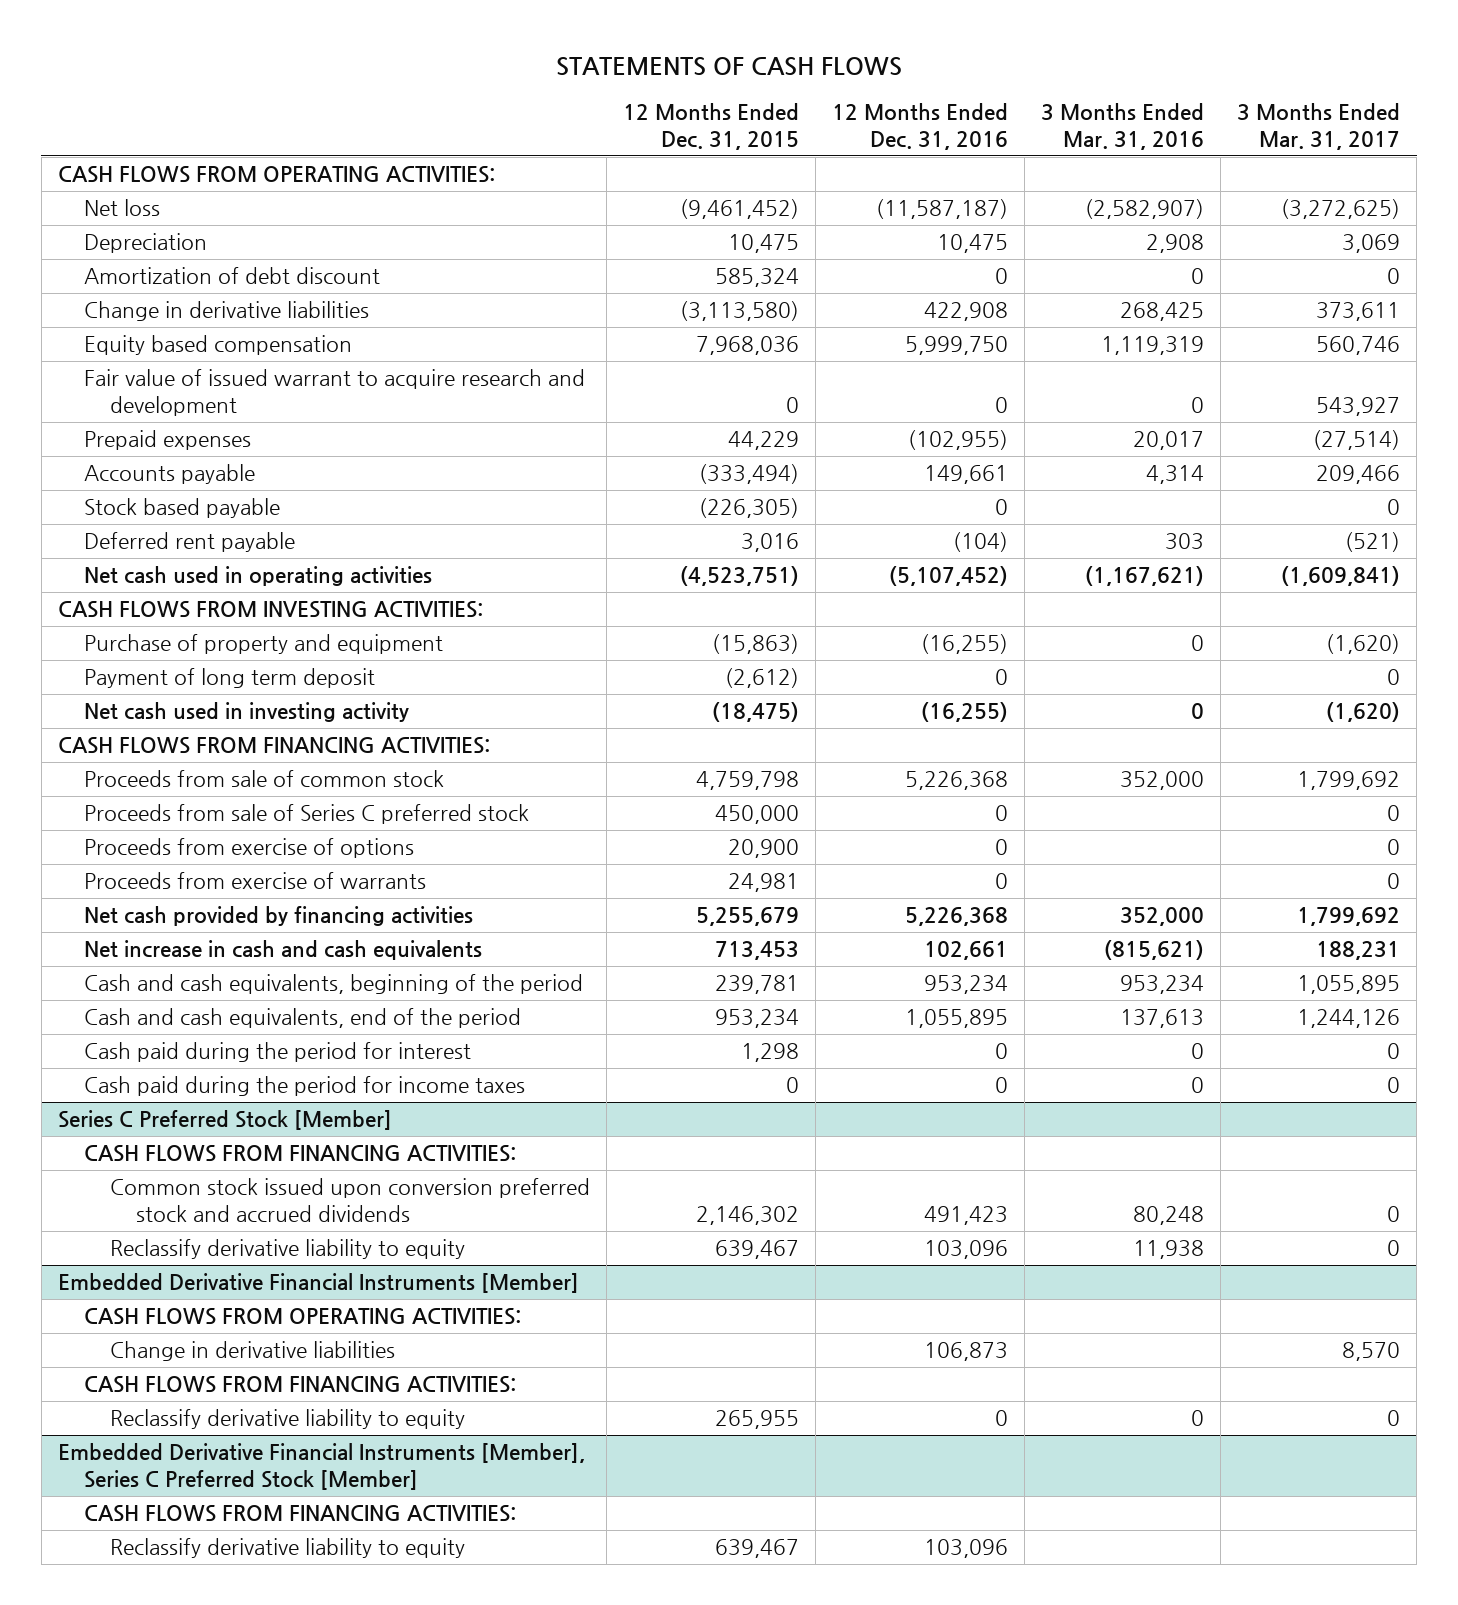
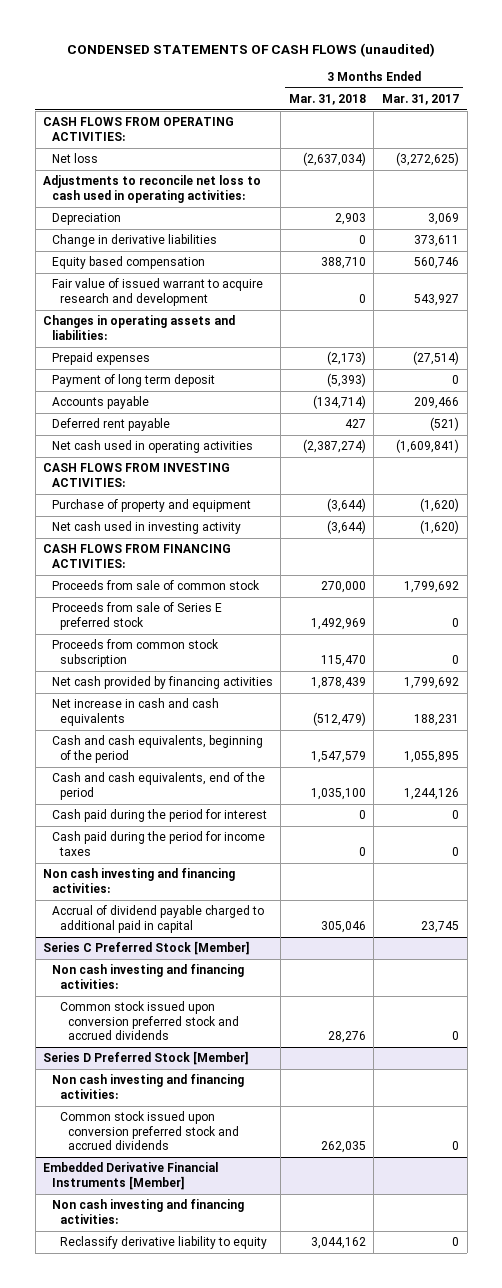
[556,57,903,77] STATEMENTS OF CASH FLOWS -> [67,42,436,57] CONDENSED STATEMENTS OF CASH FLOWS (unaudited)
[622,103,799,151] 12 Months Ended Dec. 31, 2015 -> none
[831,103,1008,151] 12 Months Ended Dec. 31, 2016 -> none
[1041,103,1205,151] 3 Months Ended Mar. 31, 2016 -> none
none -> [288,93,366,105] Mar. 31, 2018
none -> [43,175,262,203] Adjustments to reconcile net loss to cash used in operating activities:
[83,267,380,285] Amortization of debt discount -> none
none -> [43,315,236,340] Changes in operating assets and liabilities:
[83,668,375,689] Payment of long term deposit -> [51,374,215,388] Payment of long term deposit
[83,498,280,519] Stock based payable -> none
[83,838,414,859] Proceeds from exercise of options -> none
[83,872,426,890] Proceeds from exercise of warrants -> none
[83,804,529,825] Proceeds from sale of Series C preferred stock -> [51,602,222,630] Proceeds from sale of Series E preferred stock
none -> [51,639,219,667] Proceeds from common stock subscription
none -> [43,868,236,893] Non cash investing and financing activities:
none -> [51,905,264,933] Accrual of dividend payable charged to additional paid in capital
[83,1145,516,1163] CASH FLOWS FROM FINANCING ACTIVITIES: -> none
none -> [51,964,244,989] Non cash investing and financing activities:
[109,1239,465,1260] Reclassify derivative liability to equity -> none
none -> [43,1051,250,1066] Series D Preferred Stock [Member]
none -> [51,1074,244,1099] Non cash investing and financing activities:
none -> [59,1111,240,1151] Common stock issued upon conversion preferred stock and accrued dividends
[83,1308,521,1326] CASH FLOWS FROM OPERATING ACTIVITIES: -> none
[109,1341,395,1362] Change in derivative liabilities -> none
[83,1376,516,1394] CASH FLOWS FROM FINANCING ACTIVITIES: -> none
none -> [51,1199,244,1224] Non cash investing and financing activities:
[57,1443,585,1491] Embedded Derivative Financial Instruments [Member], Series C Preferred Stock [Member] -> none
[83,1505,516,1523] CASH FLOWS FROM FINANCING ACTIVITIES: -> none
[109,1538,465,1559] Reclassify derivative liability to equity -> none

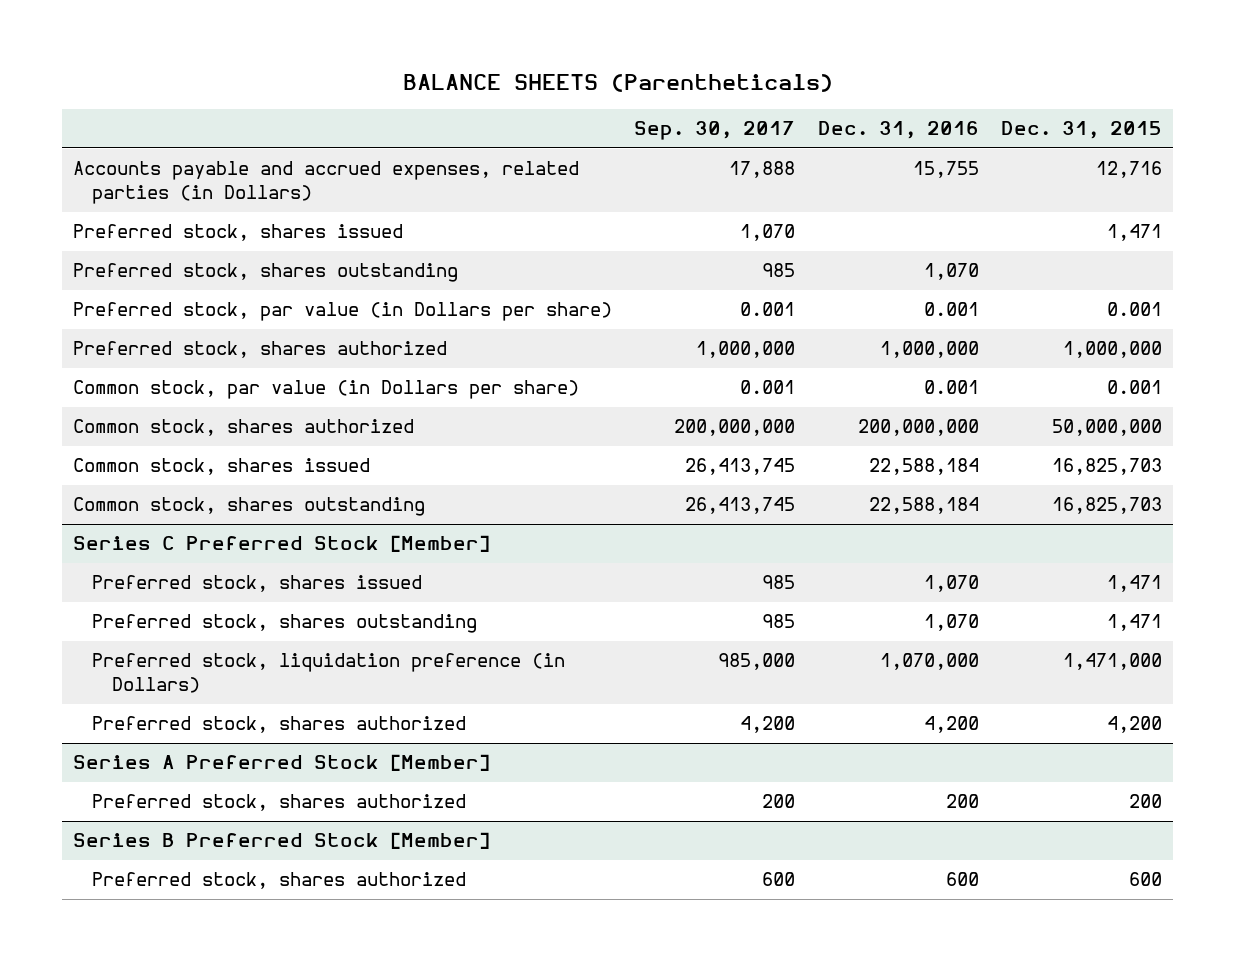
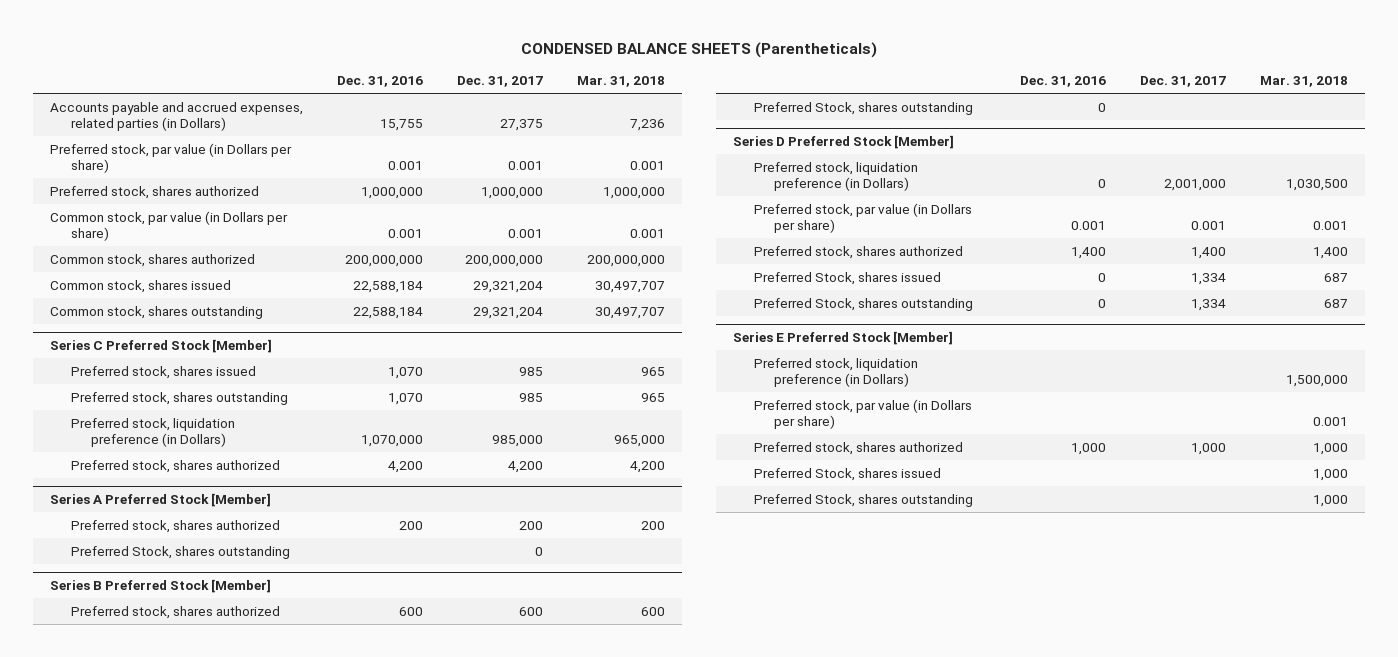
[402,74,833,93] BALANCE SHEETS (Parentheticals) -> [521,42,878,59] CONDENSED BALANCE SHEETS (Parentheticals)
[634,121,796,141] Sep. 30, 2017 -> none
[1001,121,1163,140] Dec. 31, 2015 -> none
none -> [457,76,544,88] Dec. 31, 2017
none -> [577,76,666,88] Mar. 31, 2018
[72,224,403,242] Preferred stock, shares issued -> none
[72,263,458,283] Preferred stock, shares outstanding -> none
none -> [70,545,290,559] Preferred Stock, shares outstanding
none -> [753,101,973,115] Preferred Stock, shares outstanding
none -> [733,134,955,149] Series D Preferred Stock [Member]
none -> [753,161,918,191] Preferred stock, liquidation preference (in Dollars)
none -> [753,202,972,233] Preferred stock, par value (in Dollars per share)
none -> [753,245,963,259] Preferred stock, shares authorized
none -> [753,271,941,285] Preferred Stock, shares issued
none -> [753,297,973,311] Preferred Stock, shares outstanding
none -> [733,330,954,345] Series E Preferred Stock [Member]
none -> [753,357,918,387] Preferred stock, liquidation preference (in Dollars)
none -> [753,398,972,429] Preferred stock, par value (in Dollars per share)
none -> [753,441,963,455] Preferred stock, shares authorized
none -> [753,467,941,481] Preferred Stock, shares issued
none -> [753,493,973,507] Preferred Stock, shares outstanding

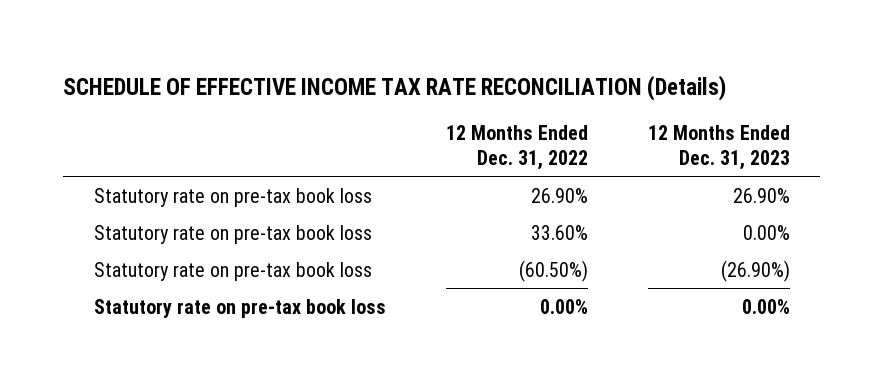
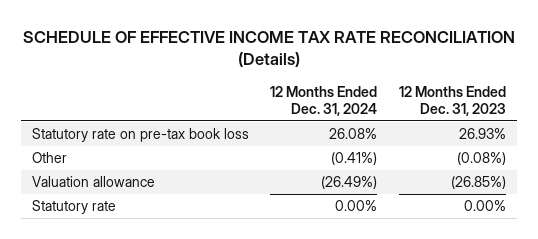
[445,125,588,170] 12 Months Ended Dec. 31, 2022 -> none
none -> [270,85,378,116] 12 Months Ended Dec. 31, 2024
[93,224,372,244] Statutory rate on pre-tax book loss -> none
[93,261,372,281] Statutory rate on pre-tax book loss -> none
[733,187,791,203] 26.90% -> [458,128,506,140] 26.93%
none -> [31,152,67,164] Other
none -> [31,176,155,188] Valuation allowance
[93,298,386,318] Statutory rate on pre-tax book loss -> [31,200,116,215] Statutory rate

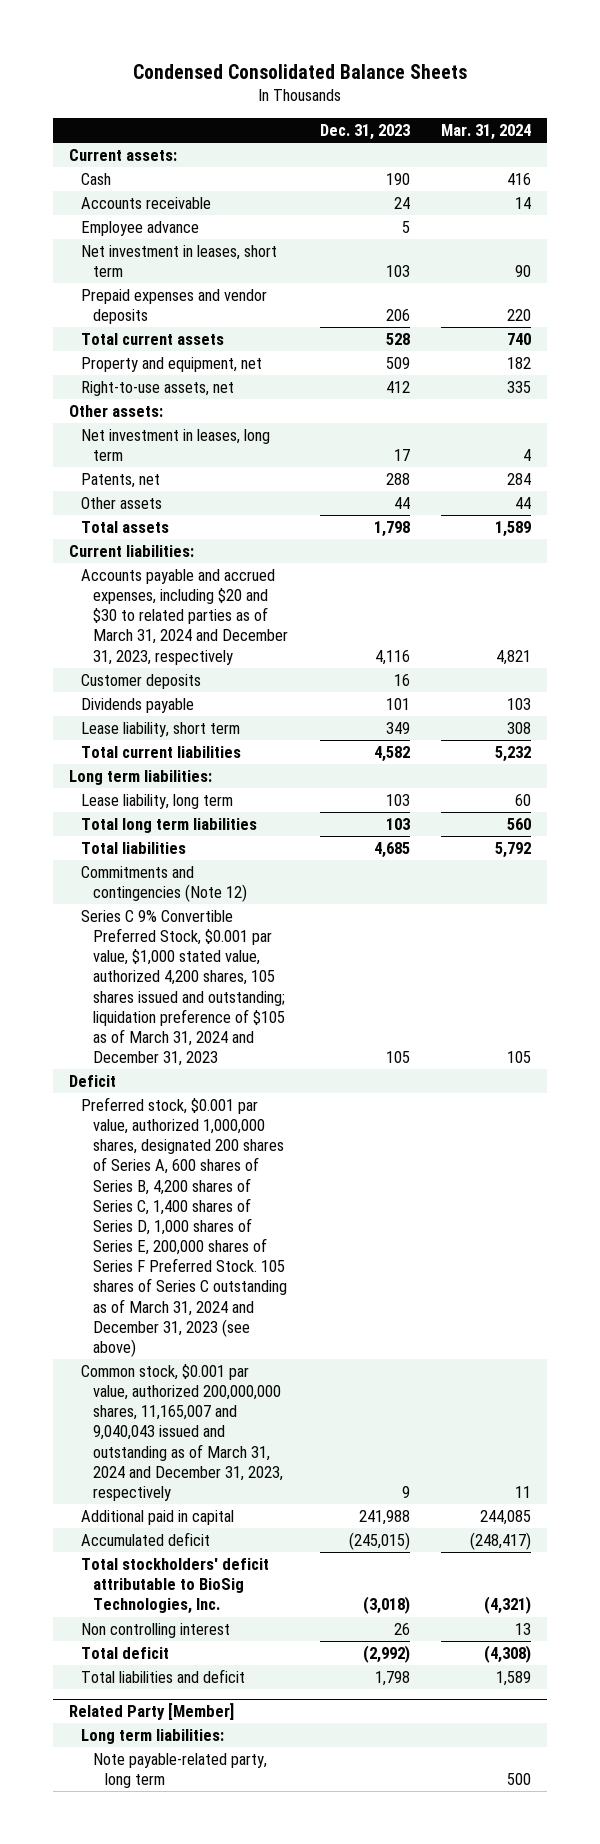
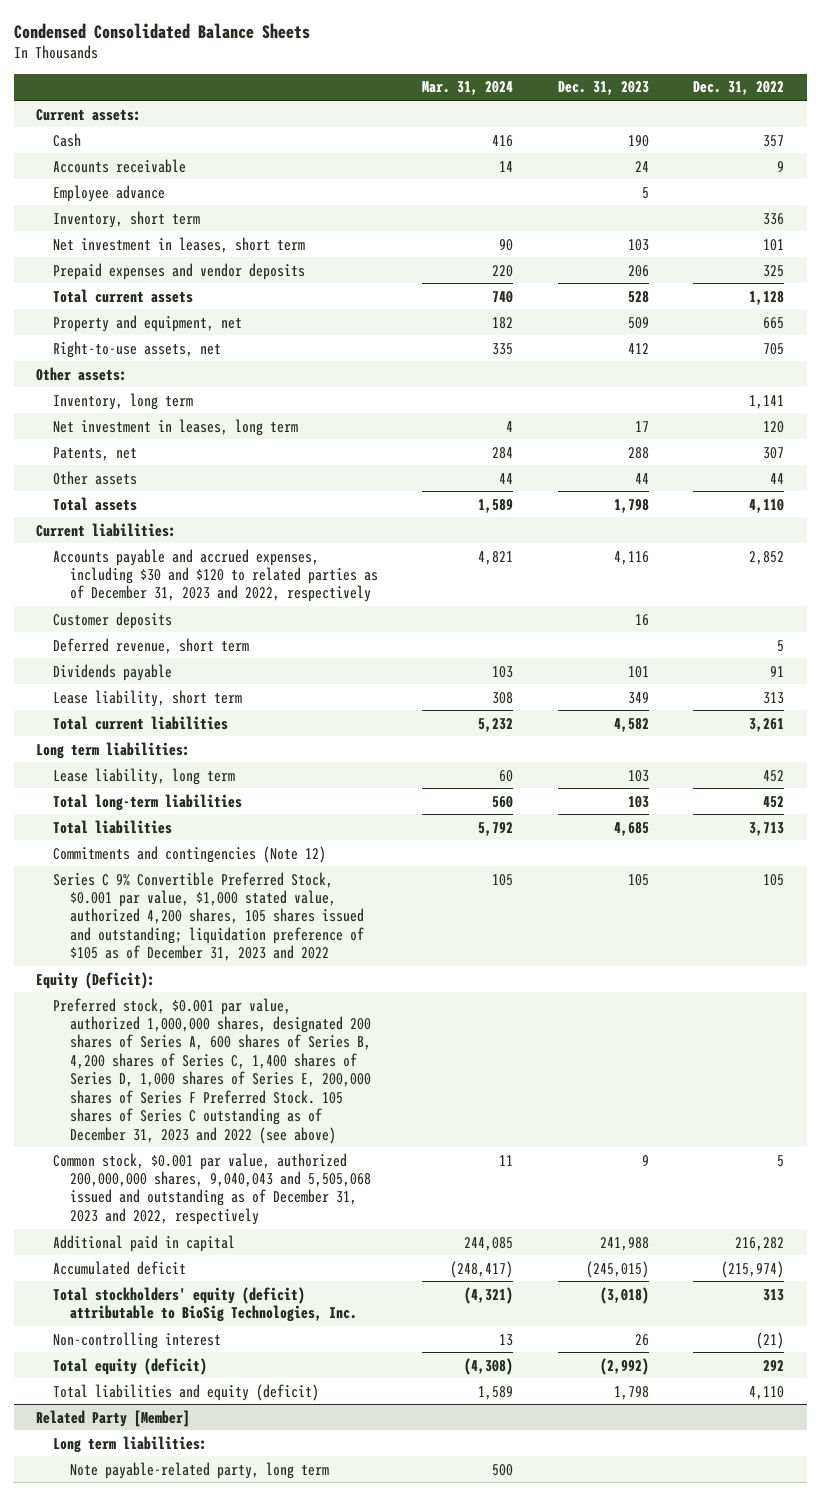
none -> [693,81,785,96] Dec. 31, 2022
none -> [52,210,200,228] Inventory, short term
none -> [52,392,193,410] Inventory, long term
[80,569,288,665] Accounts payable and accrued expenses, including $20 and $30 to related parties as of March 31, 2024 and December 31, 2023, respectively -> [52,548,378,603] Accounts payable and accrued expenses, including $30 and $120 to related parties as of December 31, 2023 and 2022, respectively
none -> [52,637,249,654] Deferred revenue, short term
[80,818,257,834] Total long term liabilities -> [52,793,242,811] Total long-term liabilities
[80,910,285,1067] Series C 9% Convertible Preferred Stock, $0.001 par value, $1,000 stated value, authorized 4,200 shares, 105 shares issued and outstanding; liquidation preference of $105 as of March 31, 2024 and December 31, 2023 -> [52,871,364,962] Series C 9% Convertible Preferred Stock, $0.001 par value, $1,000 stated value, authorized 4,200 shares, 105 shares issued and outstanding; liquidation preference of $105 as of December 31, 2023 and 2022
[68,1075,116,1088] Deficit -> [35,971,155,989] Equity (Deficit):
[80,1097,287,1357] Preferred stock, $0.001 par value, authorized 1,000,000 shares, designated 200 shares of Series A, 600 shares of Series B, 4,200 shares of Series C, 1,400 shares of Series D, 1,000 shares of Series E, 200,000 shares of Series F Preferred Stock. 105 shares of Series C outstanding as of March 31, 2024 and December 31, 2023 (see above) -> [52,997,371,1144] Preferred stock, $0.001 par value, authorized 1,000,000 shares, designated 200 shares of Series A, 600 shares of Series B, 4,200 shares of Series C, 1,400 shares of Series D, 1,000 shares of Series E, 200,000 shares of Series F Preferred Stock. 105 shares of Series C outstanding as of December 31, 2023 and 2022 (see above)
[80,1364,283,1501] Common stock, $0.001 par value, authorized 200,000,000 shares, 11,165,007 and 9,040,043 issued and outstanding as of March 31, 2024 and December 31, 2023, respectively -> [52,1152,371,1225] Common stock, $0.001 par value, authorized 200,000,000 shares, 9,040,043 and 5,505,068 issued and outstanding as of December 31, 2023 and 2022, respectively
[80,1558,269,1615] Total stockholders' deficit attributable to BioSig Technologies, Inc. -> [52,1286,357,1323] Total stockholders' equity (deficit) attributable to BioSig Technologies, Inc.
[80,1623,230,1639] Non controlling interest -> [52,1331,221,1349] Non-controlling interest
[80,1647,169,1660] Total deficit -> [52,1357,207,1375] Total equity (deficit)
[80,1669,245,1684] Total liabilities and deficit -> [52,1383,319,1401] Total liabilities and equity (deficit)

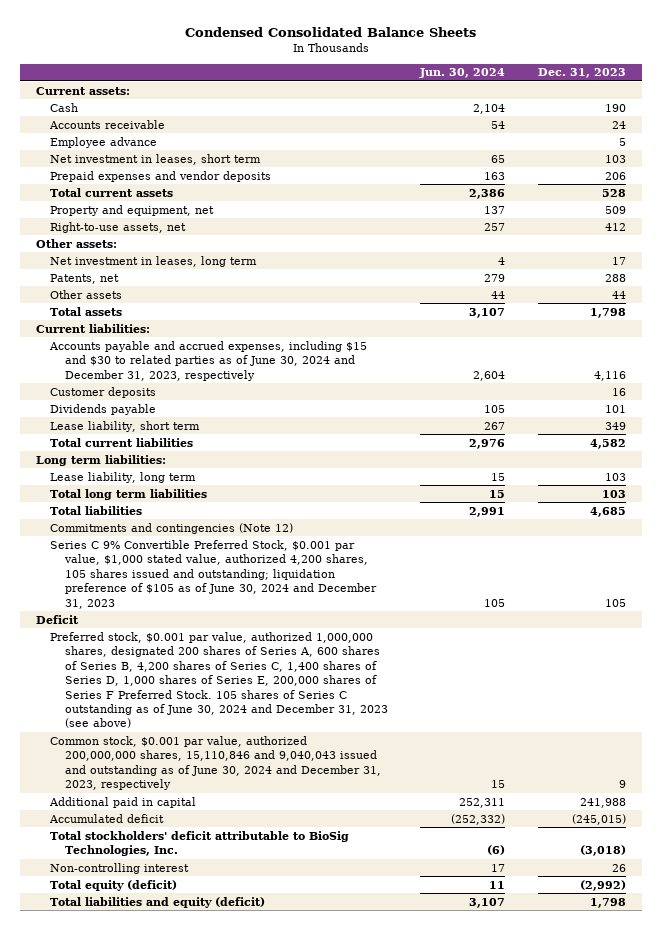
[422,81,514,96] Mar. 31, 2024 -> none
[693,81,785,96] Dec. 31, 2022 -> none
none -> [419,68,506,79] Jun. 30, 2024
[52,210,200,228] Inventory, short term -> none
[52,392,193,410] Inventory, long term -> none
[52,548,378,603] Accounts payable and accrued expenses, including $30 and $120 to related parties as of December 31, 2023 and 2022, respectively -> [49,340,368,381] Accounts payable and accrued expenses, including $15 and $30 to related parties as of June 30, 2024 and December 31, 2023, respectively
[52,637,249,654] Deferred revenue, short term -> none
[52,793,242,811] Total long-term liabilities -> [50,488,208,500] Total long term liabilities
[52,871,364,962] Series C 9% Convertible Preferred Stock, $0.001 par value, $1,000 stated value, authorized 4,200 shares, 105 shares issued and outstanding; liquidation preference of $105 as of December 31, 2023 and 2022 -> [50,539,377,609] Series C 9% Convertible Preferred Stock, $0.001 par value, $1,000 stated value, authorized 4,200 shares, 105 shares issued and outstanding; liquidation preference of $105 as of June 30, 2024 and December 31, 2023
[35,971,155,989] Equity (Deficit): -> [35,614,79,624] Deficit
[52,997,371,1144] Preferred stock, $0.001 par value, authorized 1,000,000 shares, designated 200 shares of Series A, 600 shares of Series B, 4,200 shares of Series C, 1,400 shares of Series D, 1,000 shares of Series E, 200,000 shares of Series F Preferred Stock. 105 shares of Series C outstanding as of December 31, 2023 and 2022 (see above) -> [50,631,388,729] Preferred stock, $0.001 par value, authorized 1,000,000 shares, designated 200 shares of Series A, 600 shares of Series B, 4,200 shares of Series C, 1,400 shares of Series D, 1,000 shares of Series E, 200,000 shares of Series F Preferred Stock. 105 shares of Series C outstanding as of June 30, 2024 and December 31, 2023 (see above)
[52,1152,371,1225] Common stock, $0.001 par value, authorized 200,000,000 shares, 9,040,043 and 5,505,068 issued and outstanding as of December 31, 2023 and 2022, respectively -> [50,735,381,791] Common stock, $0.001 par value, authorized 200,000,000 shares, 15,110,846 and 9,040,043 issued and outstanding as of June 30, 2024 and December 31, 2023, respectively
[52,1286,357,1323] Total stockholders' equity (deficit) attributable to BioSig Technologies, Inc. -> [50,830,350,857] Total stockholders' deficit attributable to BioSig Technologies, Inc.
[35,1409,190,1427] Related Party [Member] -> none
[52,1435,207,1453] Long term liabilities: -> none
[69,1461,329,1479] Note payable-related party, long term -> none

